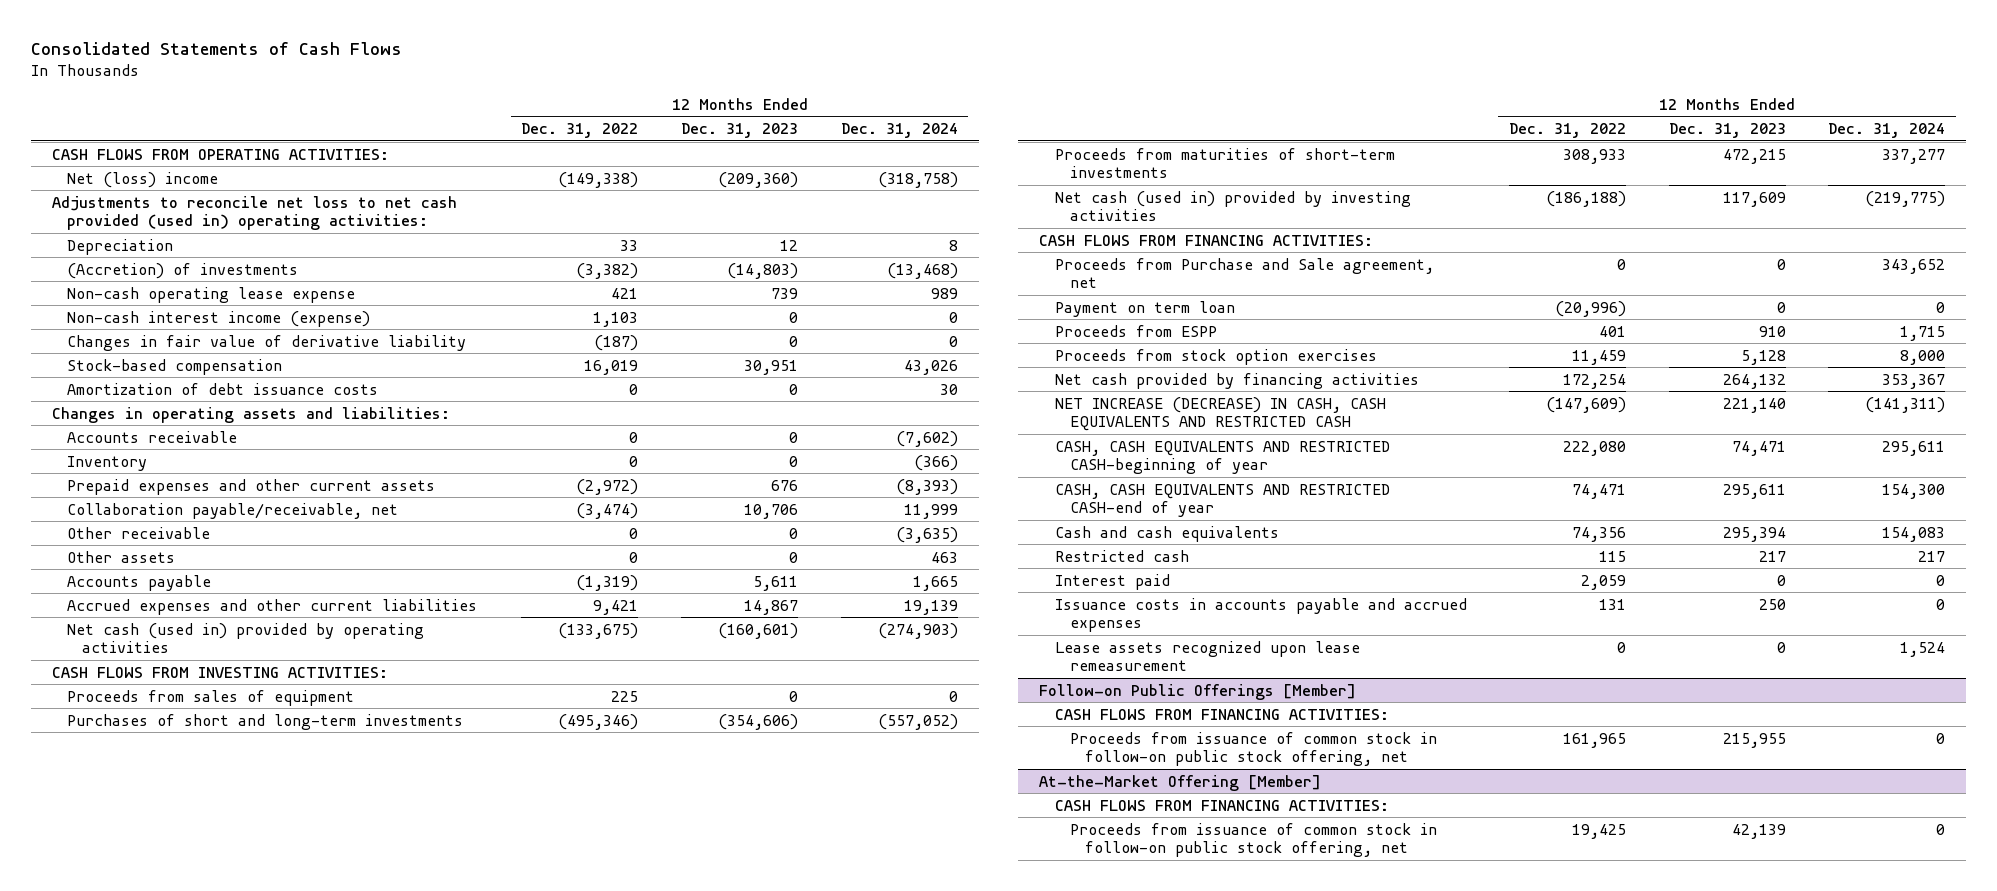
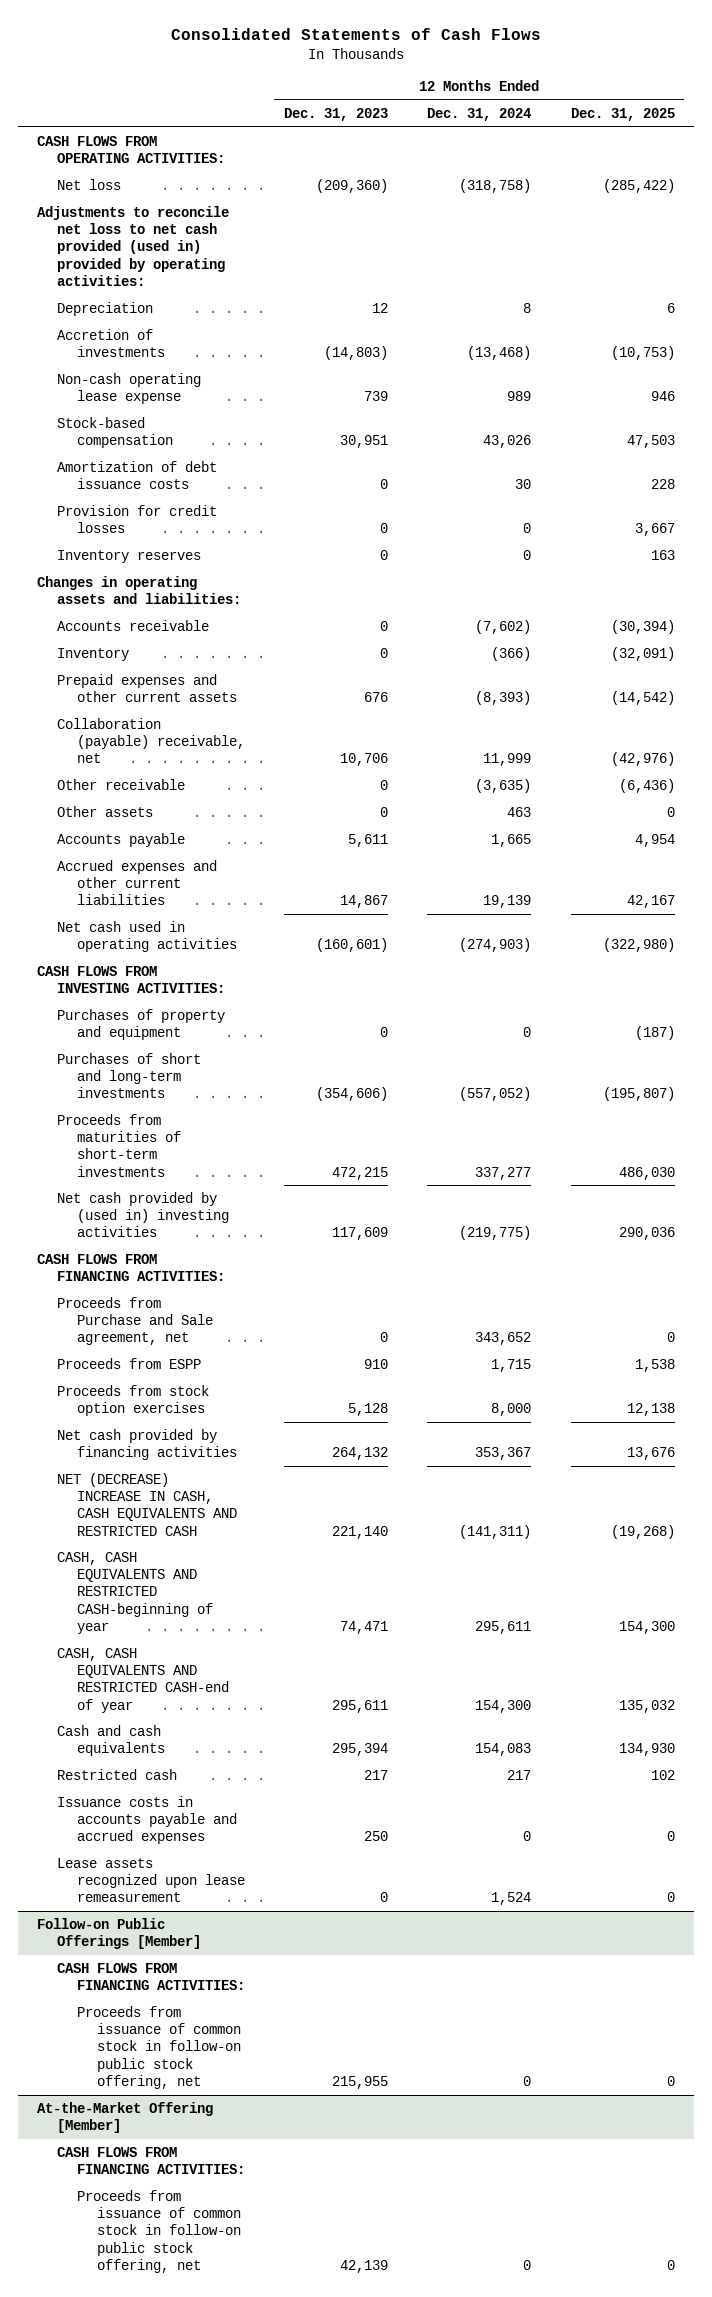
[521,123,639,139] Dec. 31, 2022 -> none
none -> [570,107,675,121] Dec. 31, 2025
[66,171,218,188] Net (loss) income -> [57,179,122,191] Net loss
[51,195,457,231] Adjustments to reconcile net loss to net cash provided (used in) operating activities: -> [37,206,230,286] Adjustments to reconcile net loss to net cash provided (used in) provided by operating activities:
[66,262,298,279] (Accretion) of investments -> [57,329,165,358] Accretion of investments
[66,310,370,327] Non-cash interest income (expense) -> none
[66,334,466,351] Changes in fair value of derivative liability -> none
none -> [57,505,218,534] Provision for credit losses
none -> [57,550,202,564] Inventory reserves
[66,502,398,519] Collaboration payable/receivable, net -> [57,718,245,764] Collaboration (payable) receivable, net
[66,622,424,654] Net cash (used in) provided by operating activities -> [57,921,237,953] Net cash used in operating activities
[66,689,354,706] Proceeds from sales of equipment -> none
none -> [57,1009,226,1041] Purchases of property and equipment
[1054,190,1411,222] Net cash (used in) provided by investing activities -> [57,1192,229,1238] Net cash provided by (used in) investing activities
[1054,300,1235,317] Payment on term loan -> none
[1054,396,1386,432] NET INCREASE (DECREASE) IN CASH, CASH EQUIVALENTS AND RESTRICTED CASH -> [57,1473,237,1536] NET (DECREASE) INCREASE IN CASH, CASH EQUIVALENTS AND RESTRICTED CASH
[1054,573,1170,590] Interest paid -> none

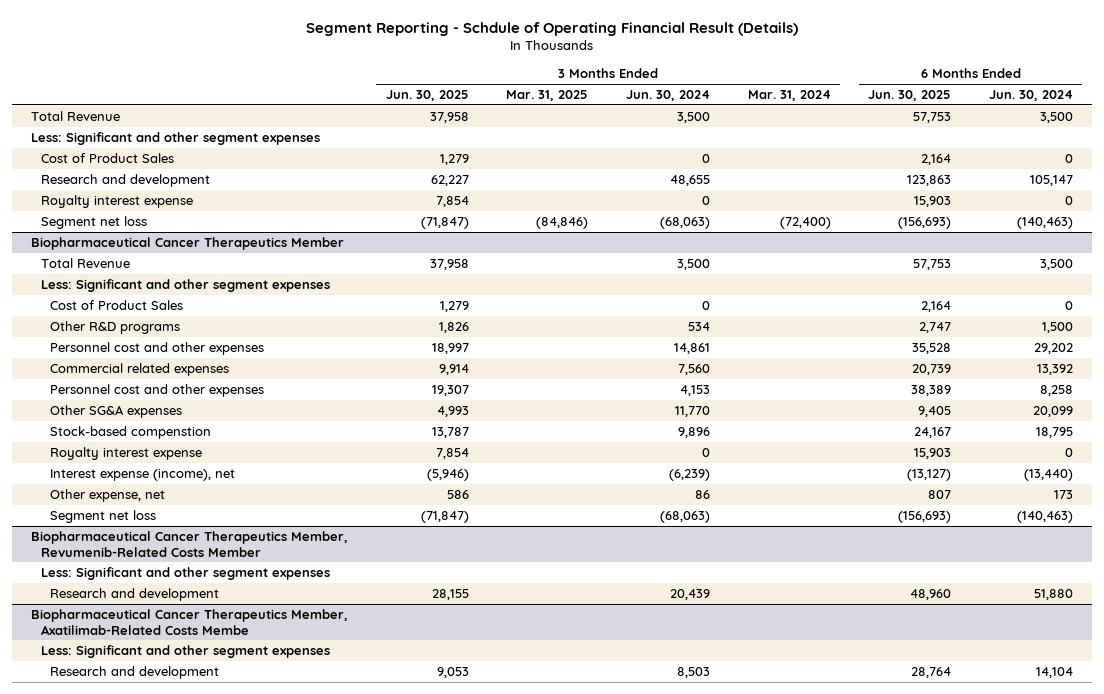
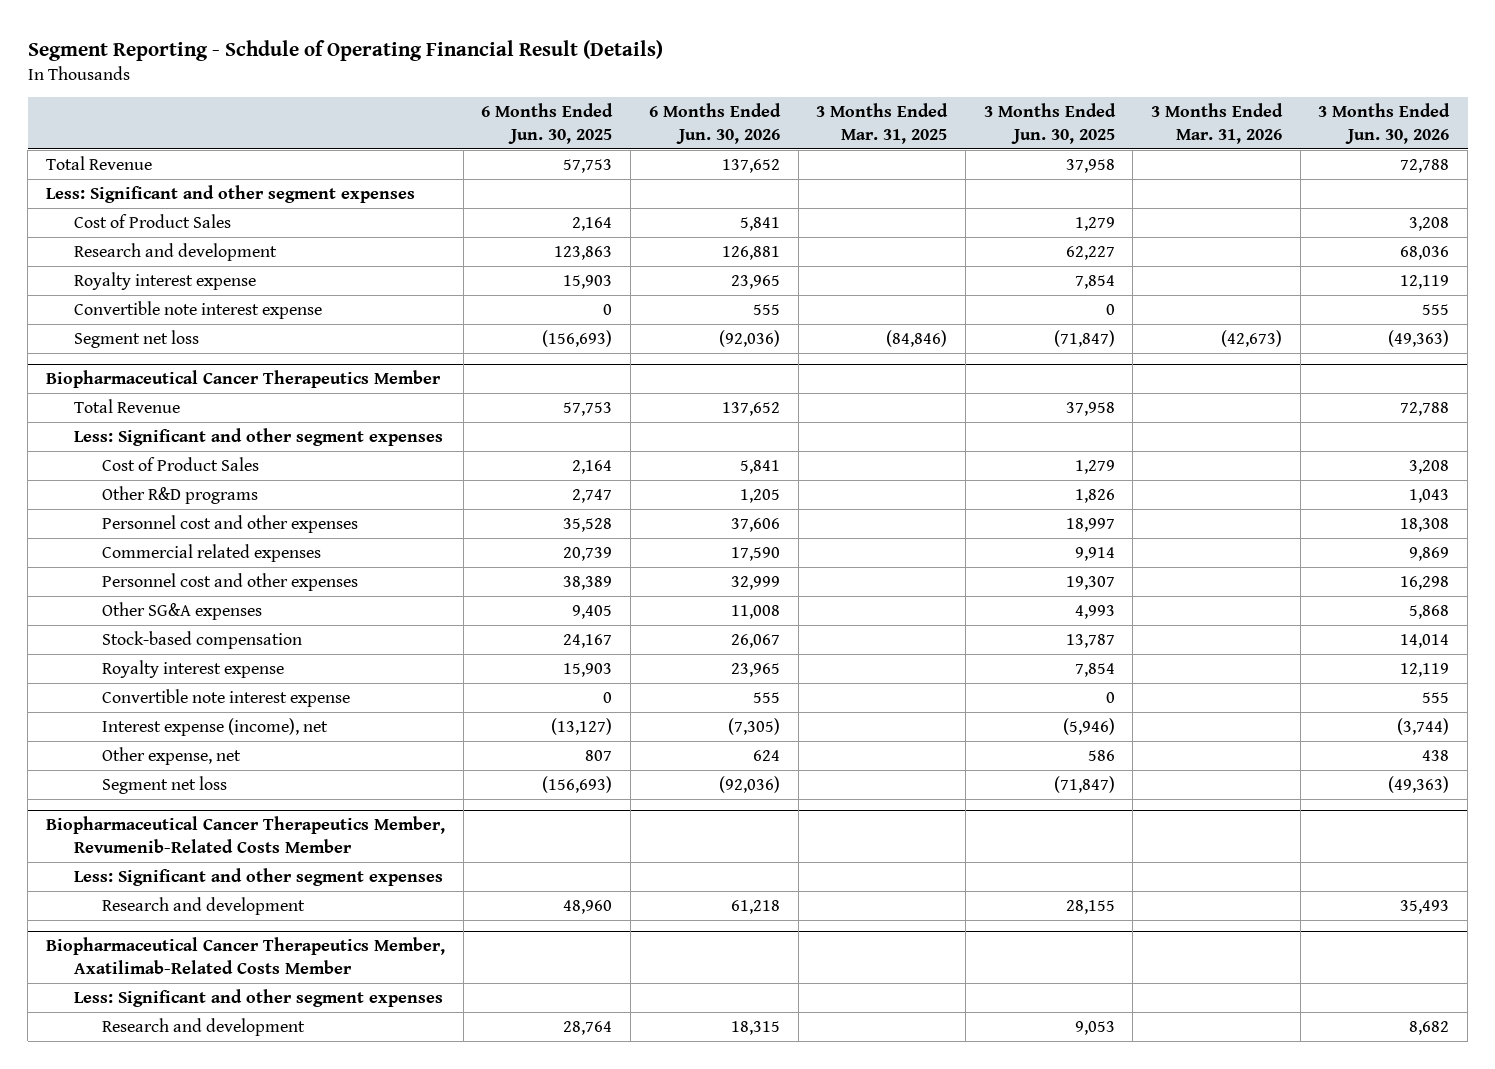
[626,90,711,102] Jun. 30, 2024 -> none
[747,90,831,102] Mar. 31, 2024 -> none
[989,90,1074,102] Jun. 30, 2024 -> none
none -> [648,103,781,144] 6 Months Ended Jun. 30, 2026
none -> [1151,103,1284,144] 3 Months Ended Mar. 31, 2026
none -> [1318,103,1451,144] 3 Months Ended Jun. 30, 2026
none -> [73,300,322,319] Convertible note interest expense
[50,426,212,440] Stock-based compenstion -> [101,630,302,649] Stock-based compensation
none -> [101,688,350,707] Convertible note interest expense
[31,609,349,635] Biopharmaceutical Cancer Therapeutics Member, Axatilimab-Related Costs Membe -> [46,937,446,974] Biopharmaceutical Cancer Therapeutics Member, Axatilimab-Related Costs Member

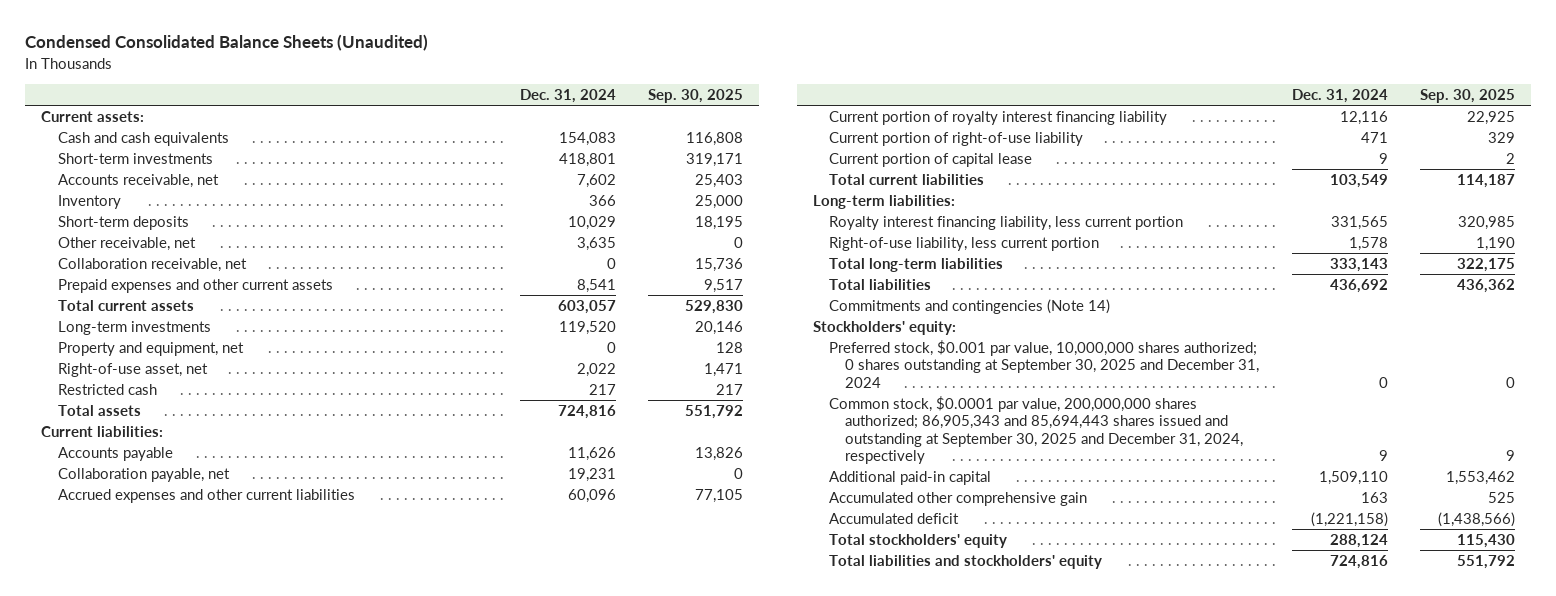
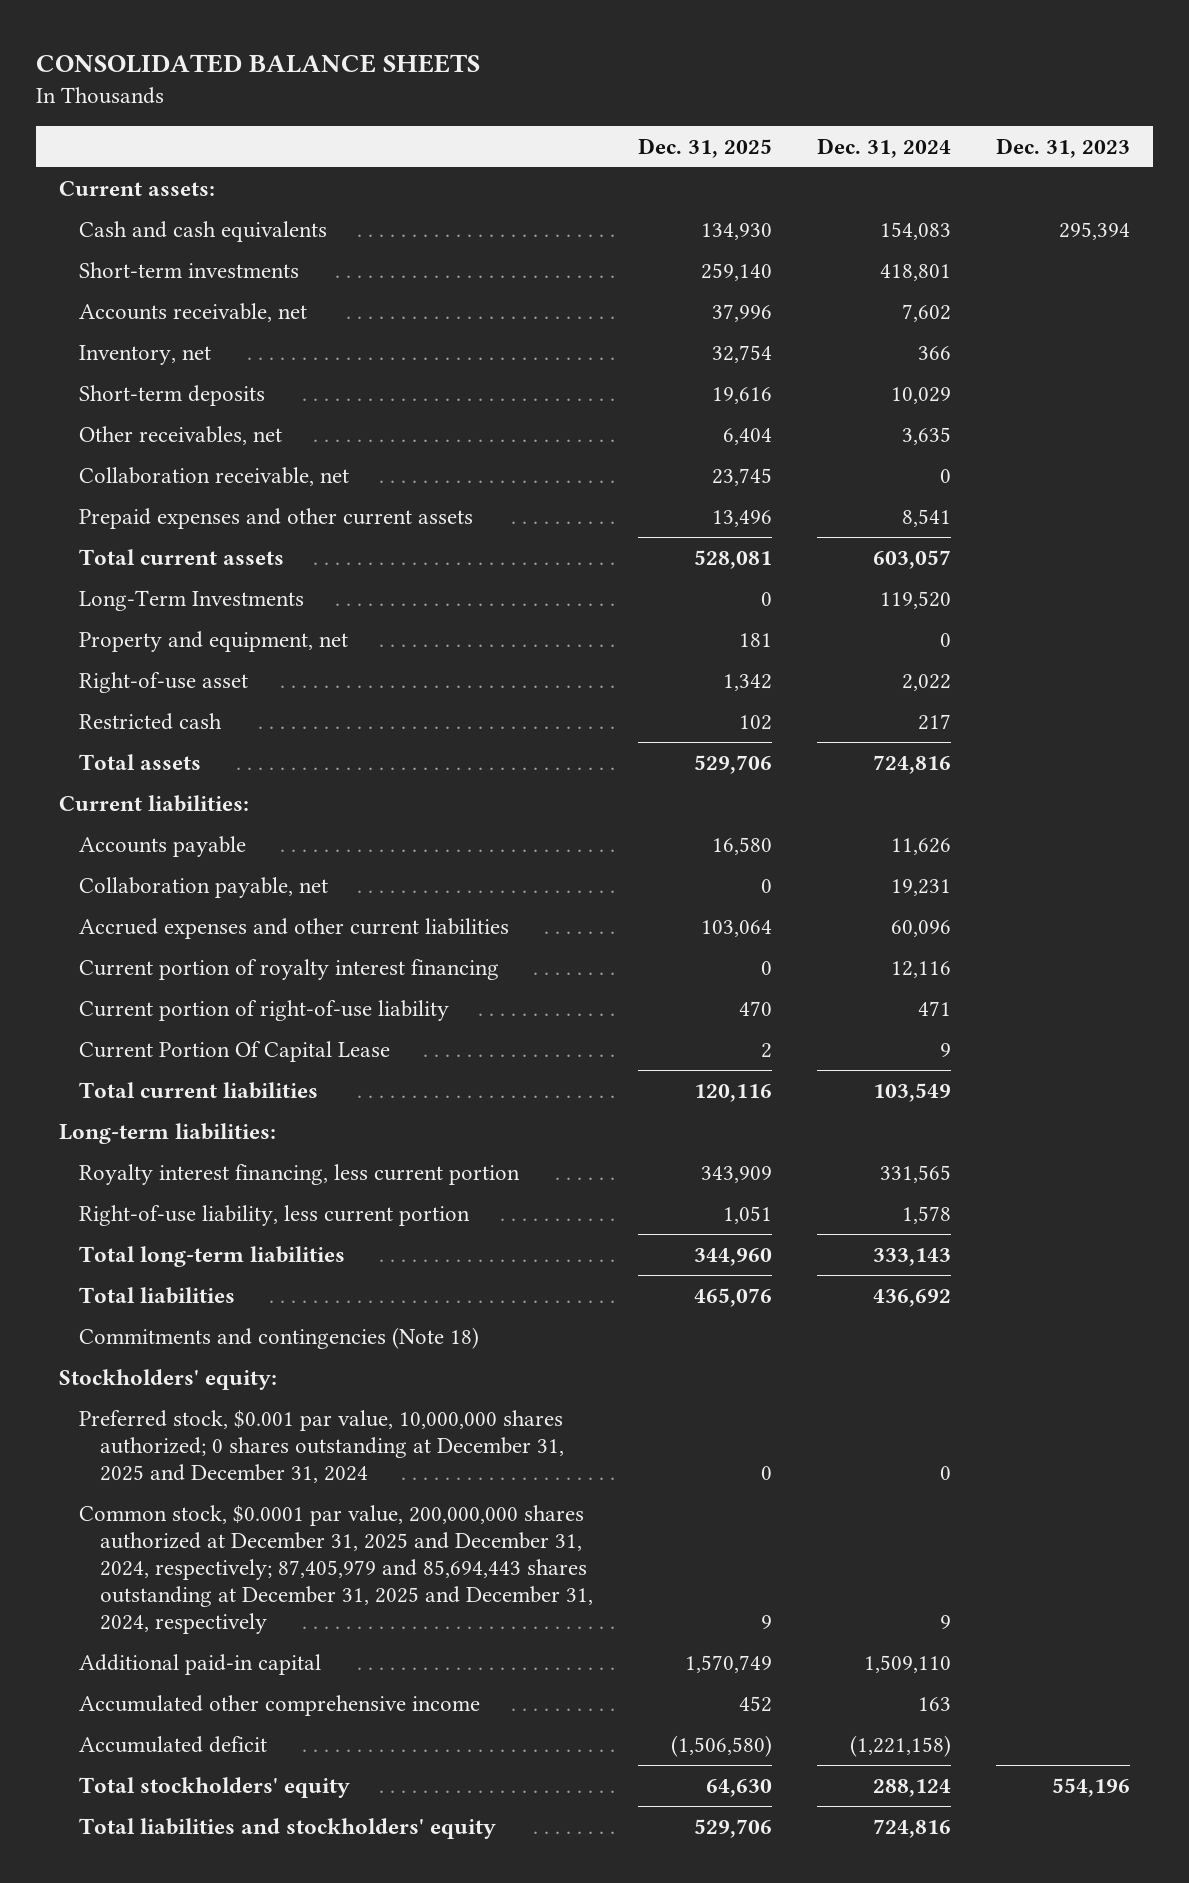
[25,34,429,52] Condensed Consolidated Balance Sheets (Unaudited) -> [36,53,481,73] CONSOLIDATED BALANCE SHEETS
[648,88,744,103] Sep. 30, 2025 -> none
none -> [637,137,772,158] Dec. 31, 2025
none -> [996,137,1131,158] Dec. 31, 2023
[57,195,121,210] Inventory -> [79,344,212,365] Inventory, net
[57,237,196,252] Other receivable, net -> [79,425,283,445] Other receivables, net
[57,321,211,336] Long-term investments -> [79,589,305,611] Long-Term Investments
[57,363,208,378] Right-of-use asset, net -> [79,671,249,693] Right-of-use asset
[829,111,1168,126] Current portion of royalty interest financing liability -> [79,958,500,980] Current portion of royalty interest financing
[829,153,1033,168] Current portion of capital lease -> [79,1040,391,1062] Current Portion Of Capital Lease
[829,216,1184,231] Royalty interest financing liability, less current portion -> [79,1163,521,1185] Royalty interest financing, less current portion
[829,299,1111,315] Commitments and contingencies (Note 14) -> [79,1326,480,1349] Commitments and contingencies (Note 18)
[829,340,1260,388] Preferred stock, $0.001 par value, 10,000,000 shares authorized; 0 shares outstanding at September 30, 2025 and December 31, 2024 -> [79,1409,564,1483] Preferred stock, $0.001 par value, 10,000,000 shares authorized; 0 shares outstanding at December 31, 2025 and December 31, 2024
[829,396,1244,465] Common stock, $0.0001 par value, 200,000,000 shares authorized; 86,905,343 and 85,694,443 shares issued and outstanding at September 30, 2025 and December 31, 2024, respectively -> [79,1504,593,1634] Common stock, $0.0001 par value, 200,000,000 shares authorized at December 31, 2025 and December 31, 2024, respectively; 87,405,979 and 85,694,443 shares outstanding at December 31, 2025 and December 31, 2024, respectively
[829,492,1088,507] Accumulated other comprehensive gain -> [79,1694,481,1716] Accumulated other comprehensive income

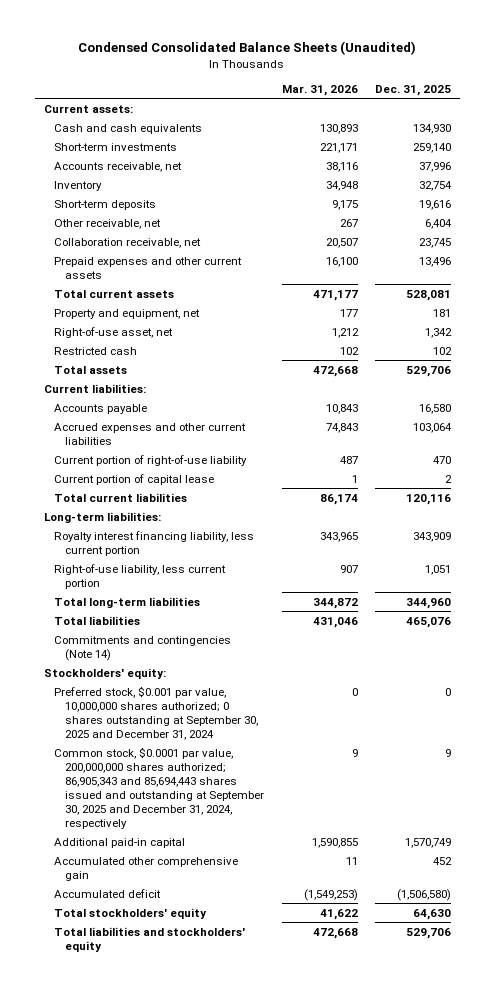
[36,53,481,73] CONSOLIDATED BALANCE SHEETS -> [78,41,417,56] Condensed Consolidated Balance Sheets (Unaudited)
[817,137,952,158] Dec. 31, 2024 -> none
[996,137,1131,158] Dec. 31, 2023 -> none
none -> [281,84,358,96] Mar. 31, 2026
[79,344,212,365] Inventory, net -> [54,180,103,191] Inventory
[79,425,283,445] Other receivables, net -> [54,218,162,229] Other receivable, net
[79,589,305,611] Long-Term Investments -> none
[79,671,249,693] Right-of-use asset -> [54,326,174,338] Right-of-use asset, net
[79,876,329,898] Collaboration payable, net -> none
[79,958,500,980] Current portion of royalty interest financing -> none
[79,1040,391,1062] Current Portion Of Capital Lease -> [54,473,215,485] Current portion of capital lease
[79,1163,521,1185] Royalty interest financing, less current portion -> [54,530,255,556] Royalty interest financing liability, less current portion
[79,1326,480,1349] Commitments and contingencies (Note 18) -> [54,635,232,661] Commitments and contingencies (Note 14)
[79,1409,564,1483] Preferred stock, $0.001 par value, 10,000,000 shares authorized; 0 shares outstanding at December 31, 2025 and December 31, 2024 -> [54,685,258,740] Preferred stock, $0.001 par value, 10,000,000 shares authorized; 0 shares outstanding at September 30, 2025 and December 31, 2024
[79,1504,593,1634] Common stock, $0.0001 par value, 200,000,000 shares authorized at December 31, 2025 and December 31, 2024, respectively; 87,405,979 and 85,694,443 shares outstanding at December 31, 2025 and December 31, 2024, respectively -> [54,746,264,830] Common stock, $0.0001 par value, 200,000,000 shares authorized; 86,905,343 and 85,694,443 shares issued and outstanding at September 30, 2025 and December 31, 2024, respectively
[79,1694,481,1716] Accumulated other comprehensive income -> [54,856,239,881] Accumulated other comprehensive gain

